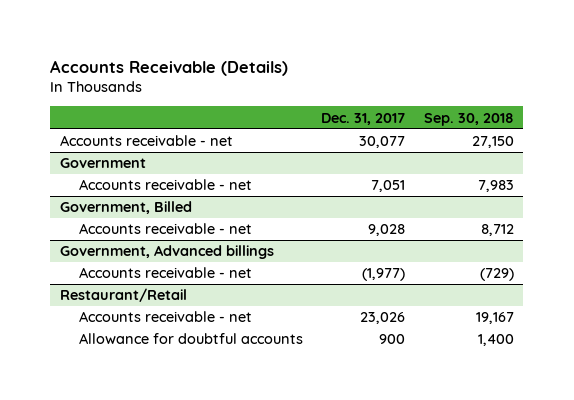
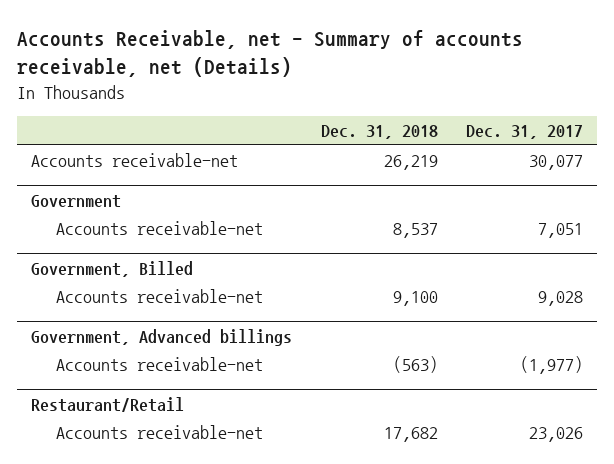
[50,59,289,76] Accounts Receivable (Details) -> [16,30,523,78] Accounts Receivable, net - Summary of accounts receivable, net (Details)
[424,112,515,126] Sep. 30, 2018 -> none
none -> [320,125,438,140] Dec. 31, 2018
[59,135,233,147] Accounts receivable - net -> [31,153,239,168] Accounts receivable-net
[78,179,252,191] Accounts receivable - net -> [56,221,264,236] Accounts receivable-net
[78,223,252,235] Accounts receivable - net -> [56,289,264,304] Accounts receivable-net
[78,267,252,279] Accounts receivable - net -> [56,357,264,372] Accounts receivable-net
[78,333,303,345] Allowance for doubtful accounts -> none
[78,311,252,323] Accounts receivable - net -> [56,425,264,440] Accounts receivable-net

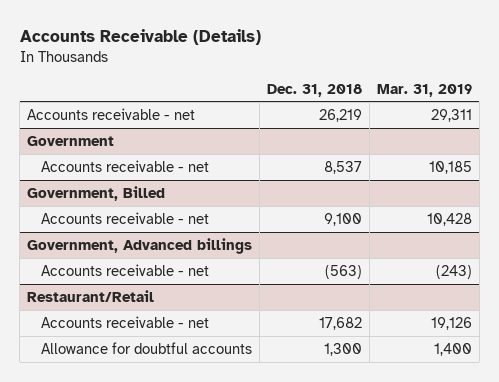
[16,30,523,78] Accounts Receivable, net - Summary of accounts receivable, net (Details) -> [19,29,261,46] Accounts Receivable (Details)
[465,125,583,140] Dec. 31, 2017 -> none
none -> [376,83,472,97] Mar. 31, 2019
[31,153,239,168] Accounts receivable-net -> [27,107,196,120] Accounts receivable - net
[56,221,264,236] Accounts receivable-net -> [40,159,209,172] Accounts receivable - net
[56,289,264,304] Accounts receivable-net -> [40,211,209,224] Accounts receivable - net
[56,357,264,372] Accounts receivable-net -> [40,263,209,276] Accounts receivable - net
[56,425,264,440] Accounts receivable-net -> [40,315,209,328] Accounts receivable - net
none -> [40,341,252,354] Allowance for doubtful accounts

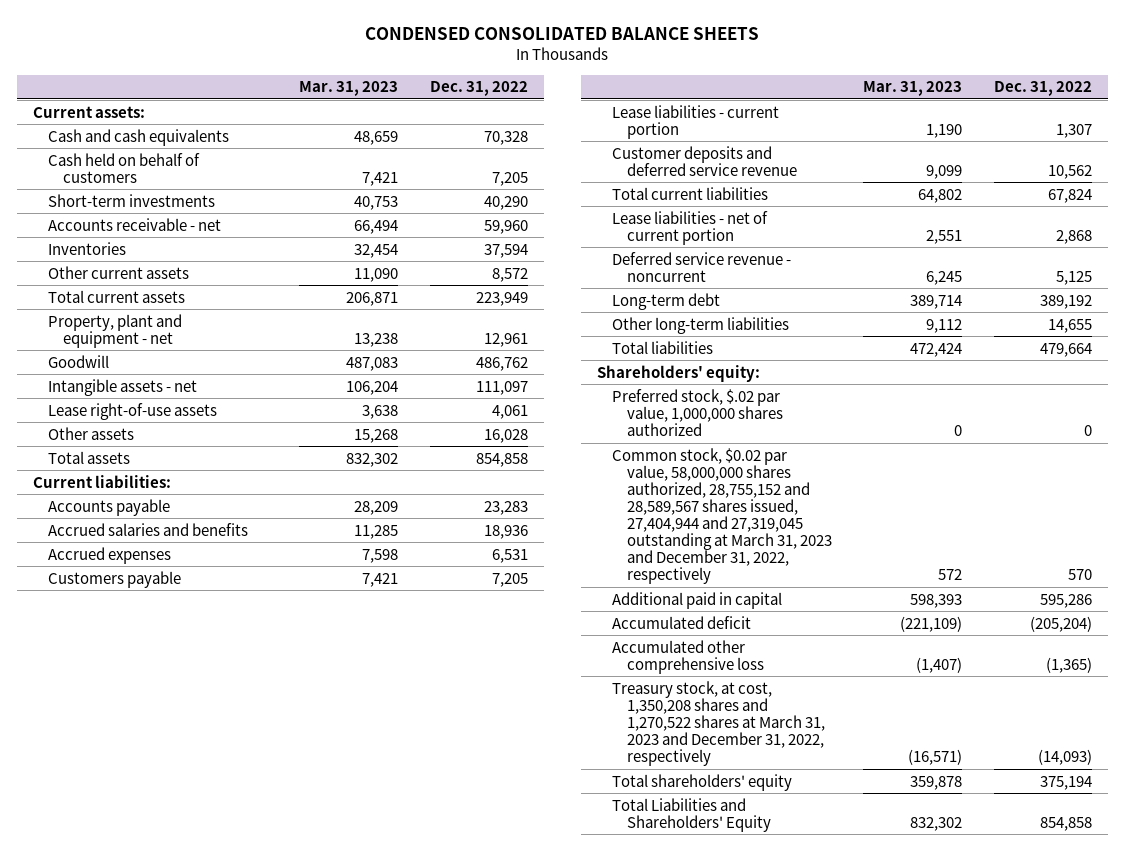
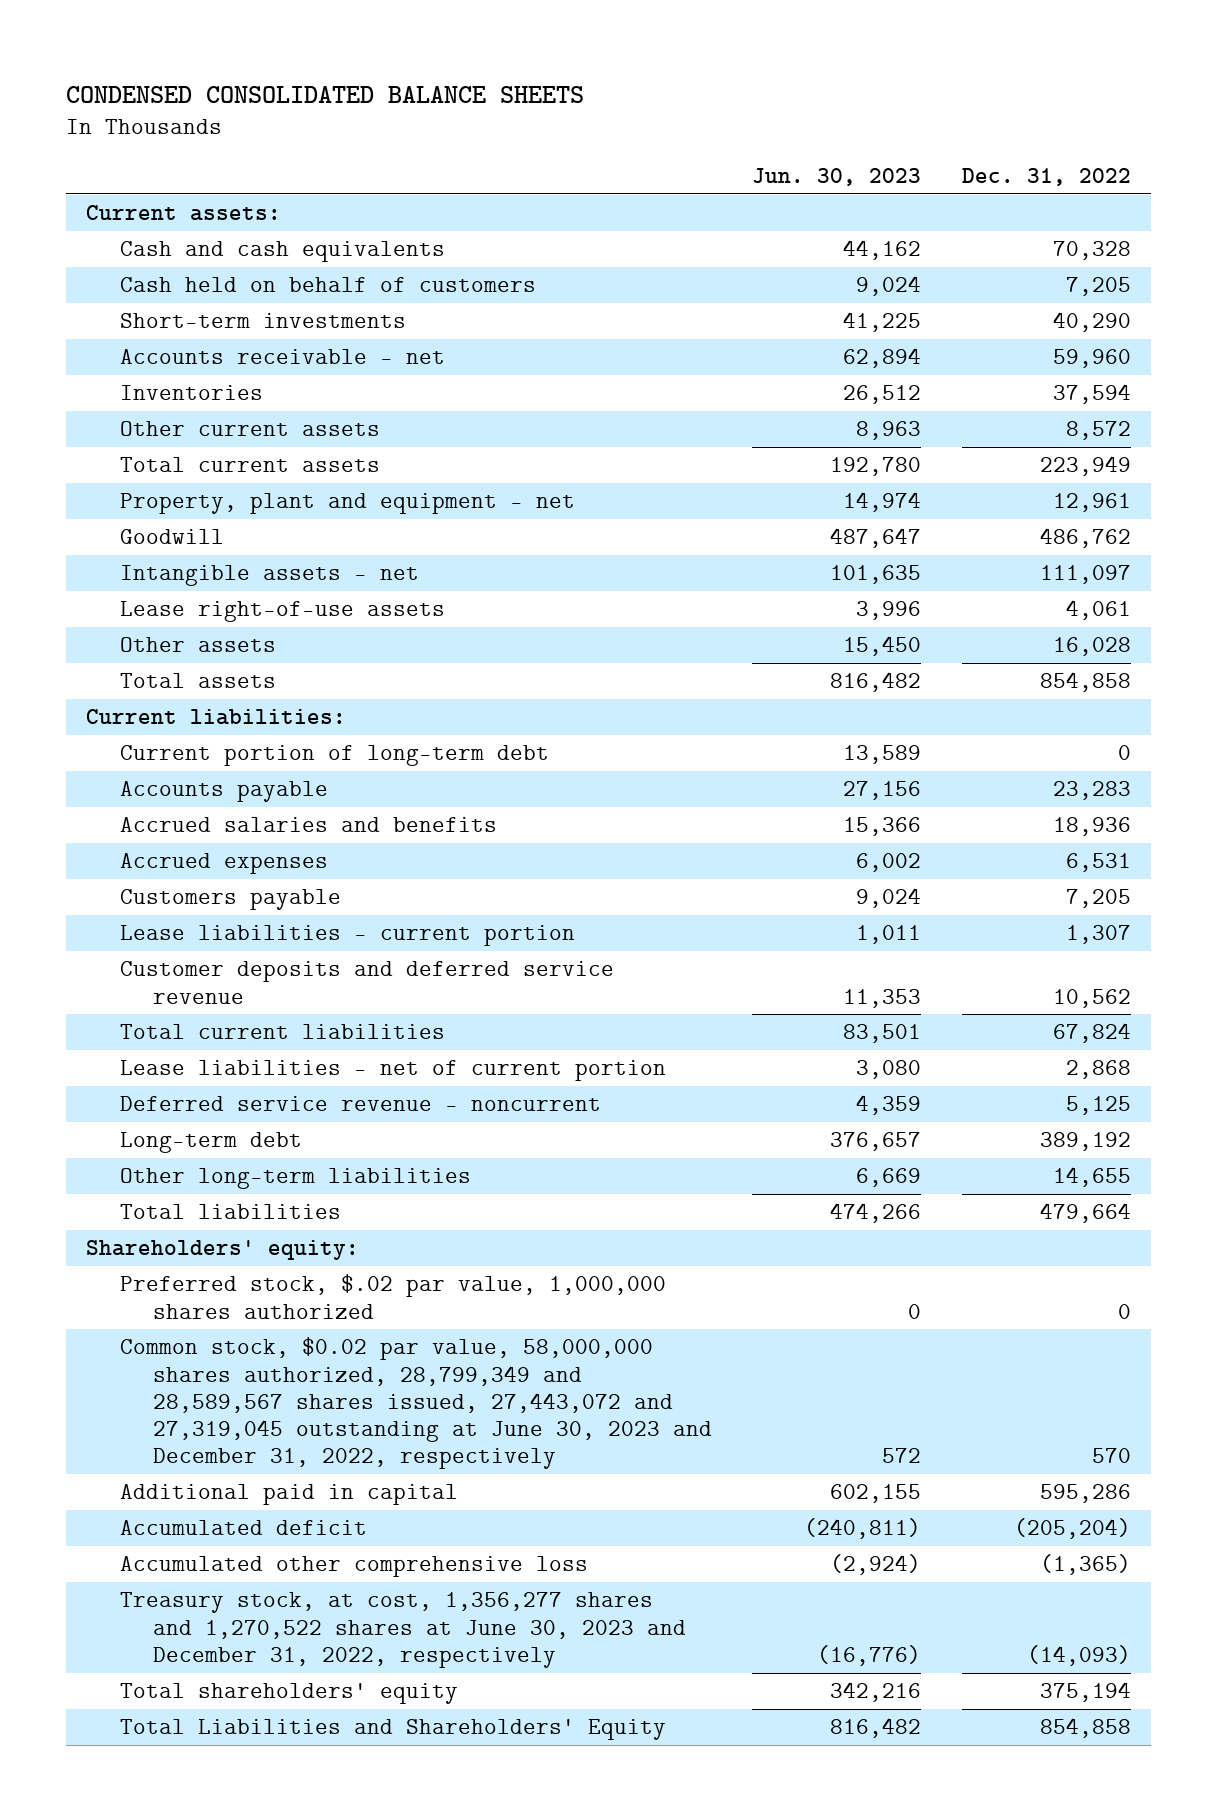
[299,81,399,97] Mar. 31, 2023 -> none
none -> [752,168,922,187] Jun. 30, 2023
none -> [119,745,549,767] Current portion of long-term debt
[611,447,832,585] Common stock, $0.02 par value, 58,000,000 shares authorized, 28,755,152 and 28,589,567 shares issued, 27,404,944 and 27,319,045 outstanding at March 31, 2023 and December 31, 2022, respectively -> [119,1337,713,1470] Common stock, $0.02 par value, 58,000,000 shares authorized, 28,799,349 and 28,589,567 shares issued, 27,443,072 and 27,319,045 outstanding at June 30, 2023 and December 31, 2022, respectively
[611,680,825,767] Treasury stock, at cost, 1,350,208 shares and 1,270,522 shares at March 31, 2023 and December 31, 2022, respectively -> [119,1592,687,1668] Treasury stock, at cost, 1,356,277 shares and 1,270,522 shares at June 30, 2023 and December 31, 2022, respectively

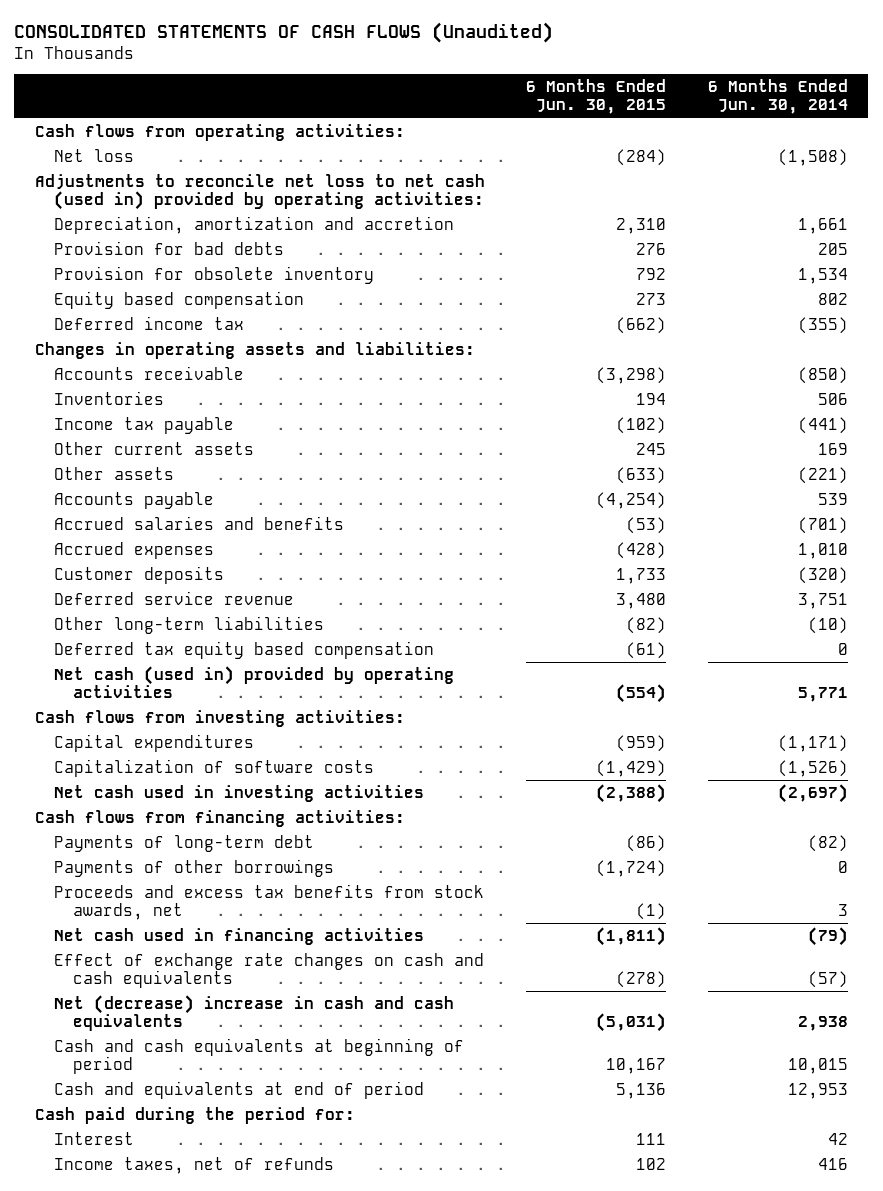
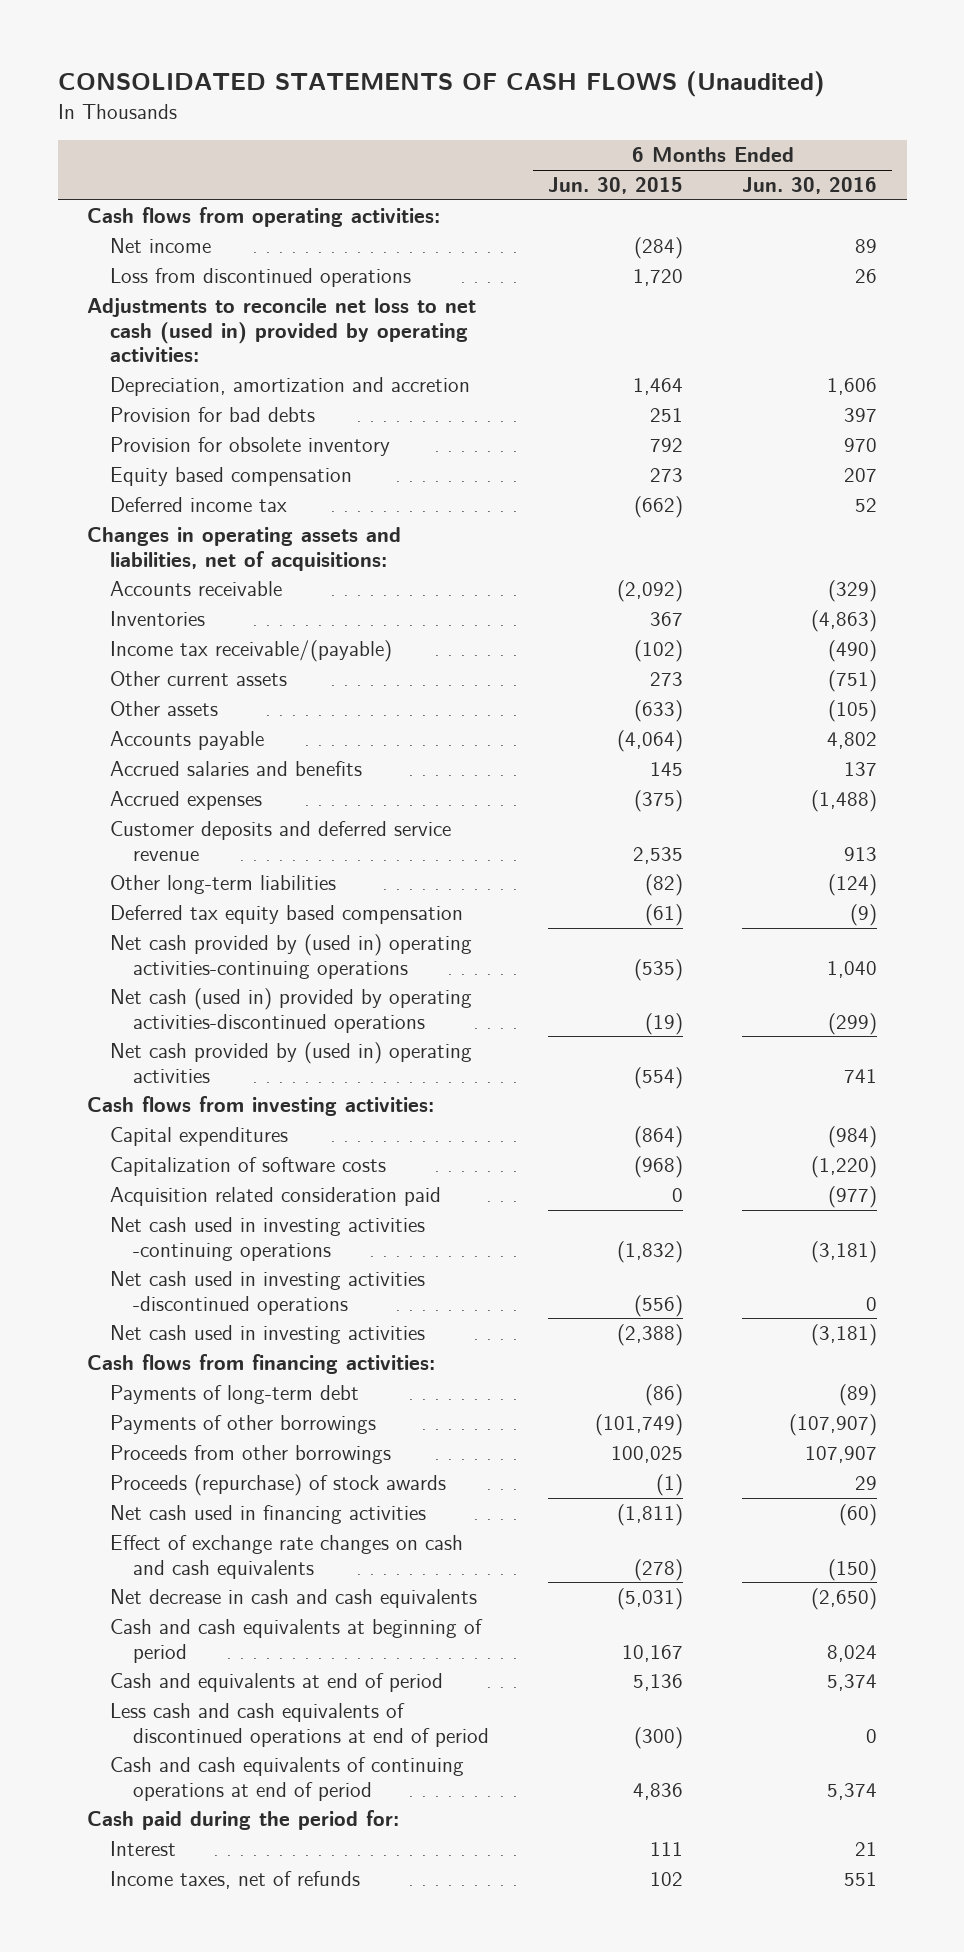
[707,78,848,115] 6 Months Ended Jun. 30, 2014 -> none
none -> [742,177,878,195] Jun. 30, 2016
[54,148,135,162] Net loss -> [109,238,211,254] Net income
none -> [109,268,411,288] Loss from discontinued operations
[616,217,667,234] 2,310 -> [633,378,684,396] 1,464
[636,242,667,255] 276 -> [650,408,684,423] 251
[34,341,475,359] Changes in operating assets and liabilities: -> [87,527,402,571] Changes in operating assets and liabilities, net of acquisitions:
[596,366,667,384] (3,298) -> [617,580,684,603] (2,092)
[636,392,667,405] 194 -> [650,612,684,627] 367
[54,416,235,434] Income tax payable -> [109,640,392,663] Income tax receivable/(payable)
[636,442,667,455] 245 -> [650,672,684,687] 273
[54,590,295,605] Deferred service revenue -> none
[596,491,667,509] (4,254) -> [617,730,684,753] (4,064)
[626,516,667,534] (53) -> [650,762,684,777] 145
[616,541,667,559] (428) -> [634,790,684,813] (375)
[54,565,225,584] Customer deposits -> [109,821,451,861] Customer deposits and deferred service revenue
[616,567,667,584] 1,733 -> [633,846,684,864] 2,535
none -> [109,934,472,979] Net cash provided by (used in) operating activities-continuing operations
none -> [109,988,472,1033] Net cash (used in) provided by operating activities-discontinued operations
[54,665,455,699] Net cash (used in) provided by operating activities -> [109,1042,472,1083] Net cash provided by (used in) operating activities
[616,734,667,752] (959) -> [634,1126,684,1149] (864)
[596,759,667,777] (1,429) -> [634,1156,684,1179] (968)
none -> [109,1187,441,1207] Acquisition related consideration paid
none -> [109,1217,425,1261] Net cash used in investing activities -continuing operations
none -> [109,1271,425,1315] Net cash used in investing activities -discontinued operations
[54,883,485,921] Proceeds and excess tax benefits from stock awards, net -> none
[596,859,667,877] (1,724) -> [595,1414,684,1437] (101,749)
none -> [109,1445,391,1465] Proceeds from other borrowings
none -> [109,1474,446,1497] Proceeds (repurchase) of stock awards
[54,994,455,1032] Net (decrease) increase in cash and cash equivalents -> [109,1589,477,1609] Net decrease in cash and cash equivalents
none -> [109,1703,489,1747] Less cash and cash equivalents of discontinued operations at end of period
none -> [109,1757,464,1801] Cash and cash equivalents of continuing operations at end of period

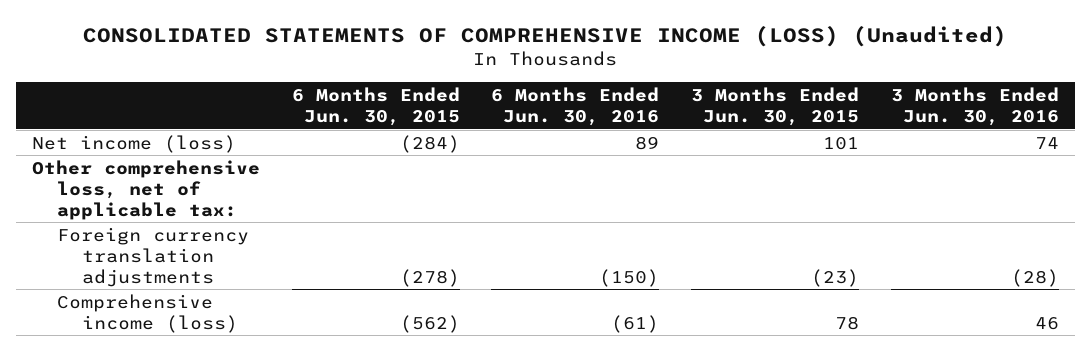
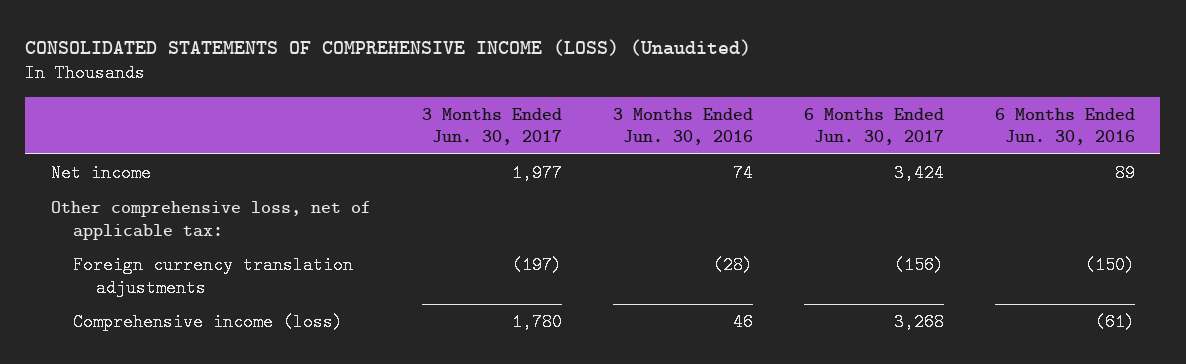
[291,87,460,127] 6 Months Ended Jun. 30, 2015 -> none
[691,87,860,127] 3 Months Ended Jun. 30, 2015 -> none
none -> [421,107,562,146] 3 Months Ended Jun. 30, 2017
none -> [803,107,944,146] 6 Months Ended Jun. 30, 2017
[31,134,236,153] Net income (loss) -> [50,163,151,182] Net income

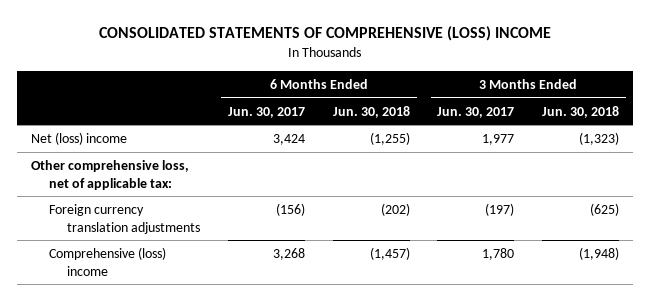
[25,38,752,56] CONSOLIDATED STATEMENTS OF COMPREHENSIVE INCOME (LOSS) (Unaudited) -> [98,26,551,42] CONSOLIDATED STATEMENTS OF COMPREHENSIVE (LOSS) INCOME
[612,107,753,146] 3 Months Ended Jun. 30, 2016 -> none
[994,107,1135,146] 6 Months Ended Jun. 30, 2016 -> none
none -> [332,105,410,118] Jun. 30, 2018
none -> [542,105,620,118] Jun. 30, 2018
[50,163,151,182] Net income -> [30,131,127,145] Net (loss) income
[73,312,344,331] Comprehensive income (loss) -> [49,246,167,276] Comprehensive (loss) income

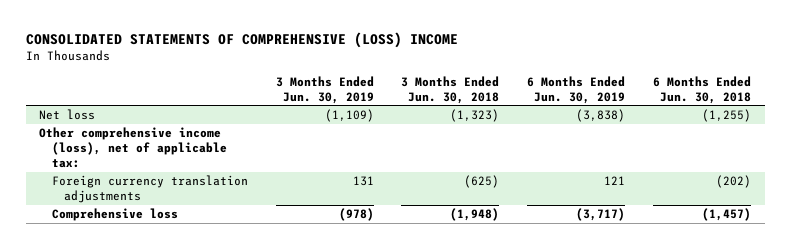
[228,106,306,118] Jun. 30, 2017 -> none
[437,106,515,118] Jun. 30, 2017 -> none
none -> [275,75,374,104] 3 Months Ended Jun. 30, 2019
none -> [527,75,626,104] 6 Months Ended Jun. 30, 2019
[30,131,127,145] Net (loss) income -> [39,109,96,121] Net loss
[30,159,189,190] Other comprehensive loss, net of applicable tax: -> [39,127,227,168] Other comprehensive income (loss), net of applicable tax:
[49,246,167,276] Comprehensive (loss) income -> [51,208,178,222] Comprehensive loss

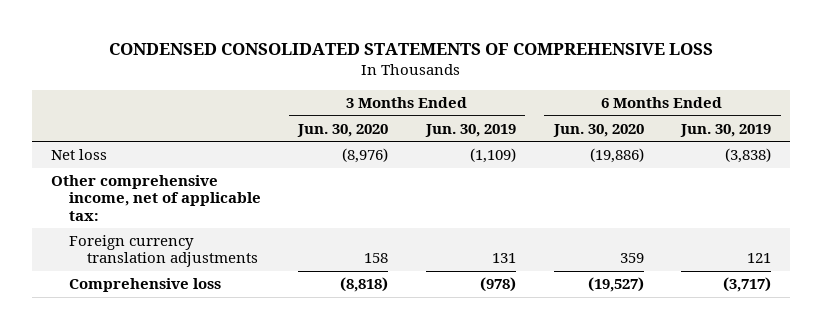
[25,32,458,49] CONSOLIDATED STATEMENTS OF COMPREHENSIVE (LOSS) INCOME -> [108,42,713,55] CONDENSED CONSOLIDATED STATEMENTS OF COMPREHENSIVE LOSS
[401,75,500,104] 3 Months Ended Jun. 30, 2018 -> none
[652,75,751,104] 6 Months Ended Jun. 30, 2018 -> none
none -> [297,123,389,137] Jun. 30, 2020
none -> [552,123,644,137] Jun. 30, 2020
[39,127,227,168] Other comprehensive income (loss), net of applicable tax: -> [50,175,261,221] Other comprehensive income, net of applicable tax:

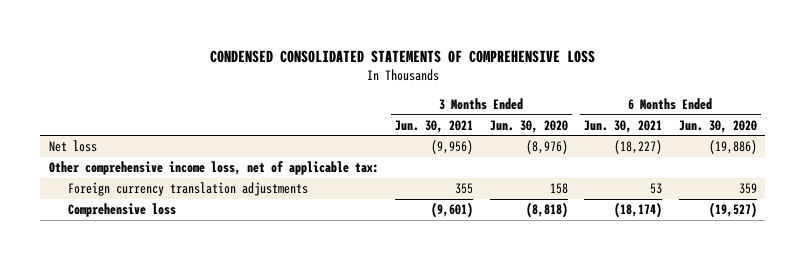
[424,123,516,137] Jun. 30, 2019 -> none
[680,123,772,137] Jun. 30, 2019 -> none
none -> [395,119,474,133] Jun. 30, 2021
none -> [584,119,663,133] Jun. 30, 2021
[50,175,261,221] Other comprehensive income, net of applicable tax: -> [48,161,379,176] Other comprehensive income loss, net of applicable tax:

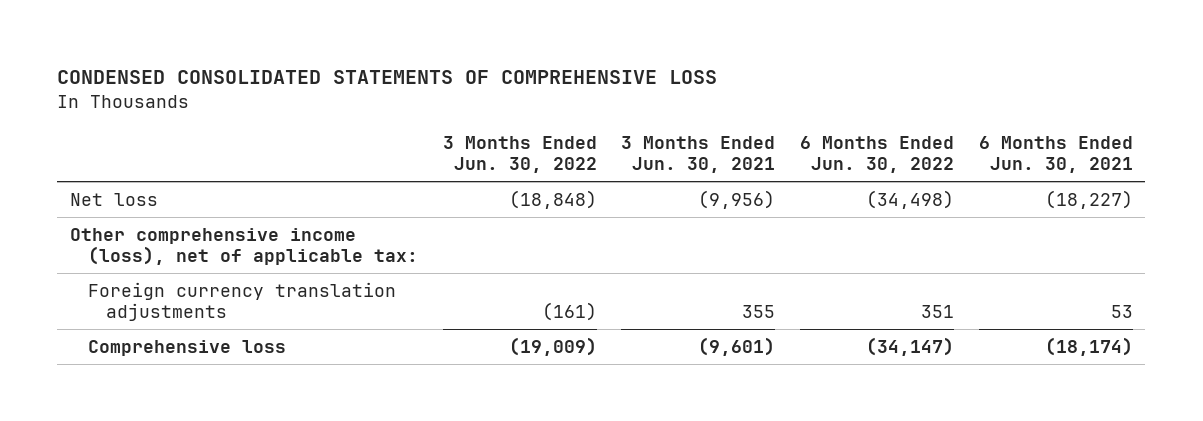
[489,119,568,133] Jun. 30, 2020 -> none
[678,119,757,133] Jun. 30, 2020 -> none
none -> [442,135,597,174] 3 Months Ended Jun. 30, 2022
none -> [800,135,955,174] 6 Months Ended Jun. 30, 2022
[48,161,379,176] Other comprehensive income loss, net of applicable tax: -> [69,227,418,266] Other comprehensive income (loss), net of applicable tax:

